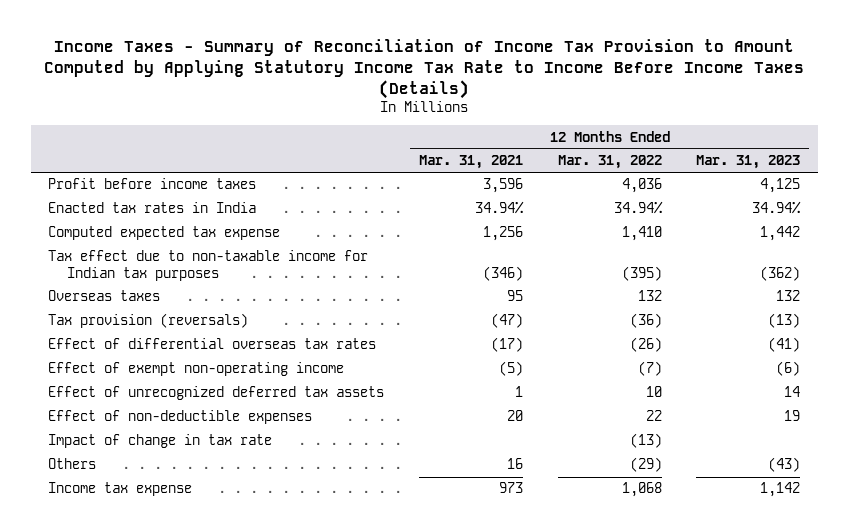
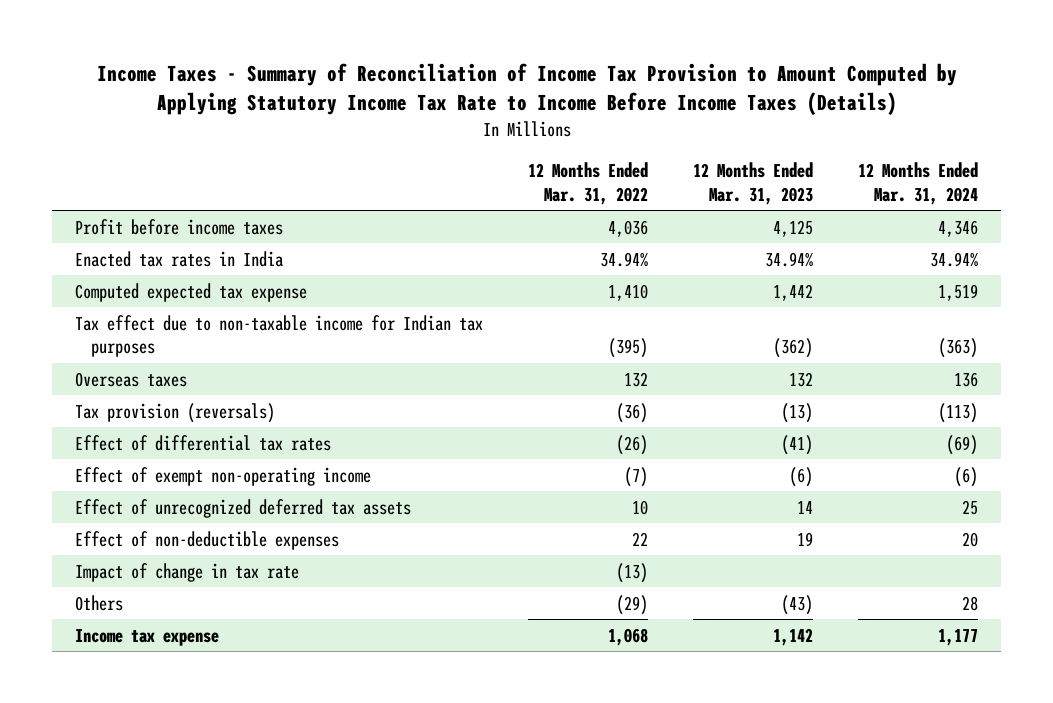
[419,155,524,170] Mar. 31, 2021 -> none
none -> [858,161,979,205] 12 Months Ended Mar. 31, 2024
[48,338,377,350] Effect of differential overseas tax rates -> [74,434,331,451] Effect of differential tax rates

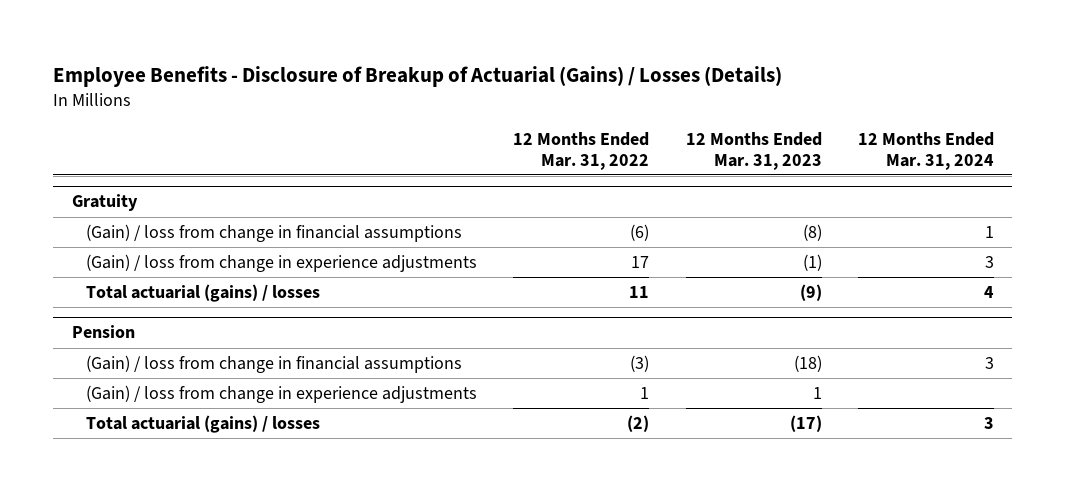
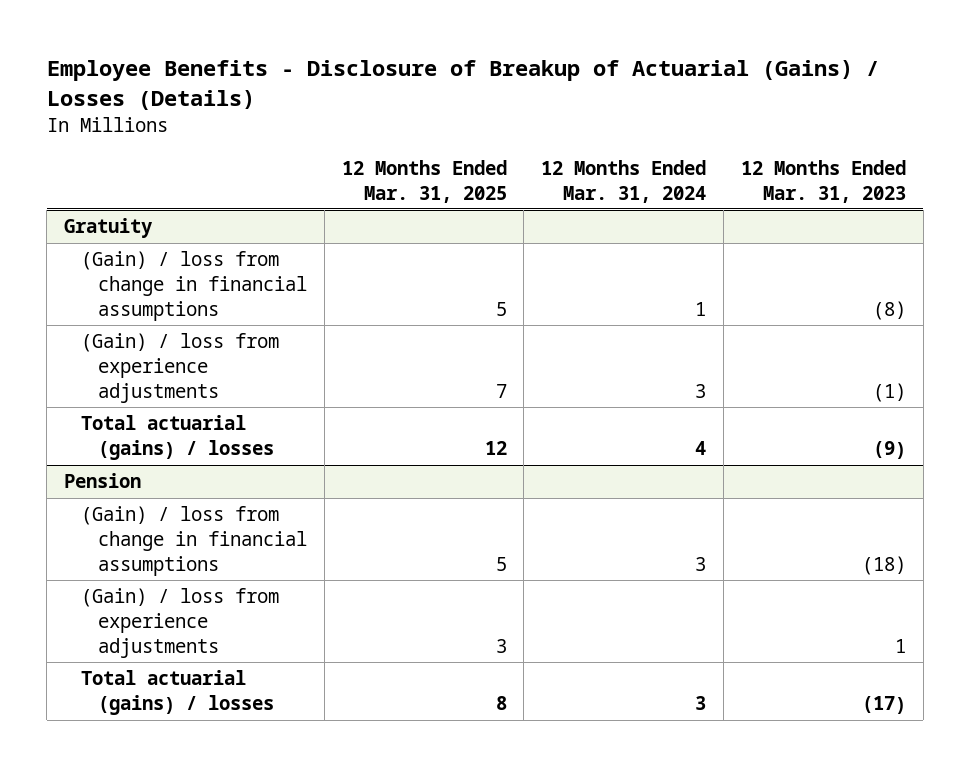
[513,131,650,170] 12 Months Ended Mar. 31, 2022 -> none
none -> [341,159,507,203] 12 Months Ended Mar. 31, 2025
[86,253,478,272] (Gain) / loss from change in experience adjustments -> [80,333,279,403] (Gain) / loss from experience adjustments
[86,384,478,403] (Gain) / loss from change in experience adjustments -> [80,588,279,658] (Gain) / loss from experience adjustments

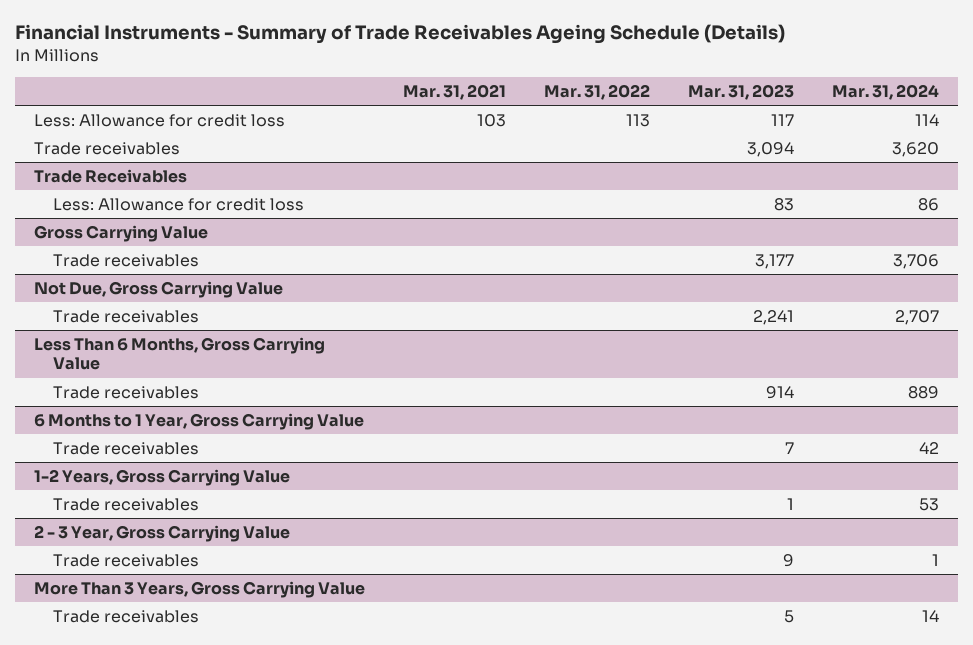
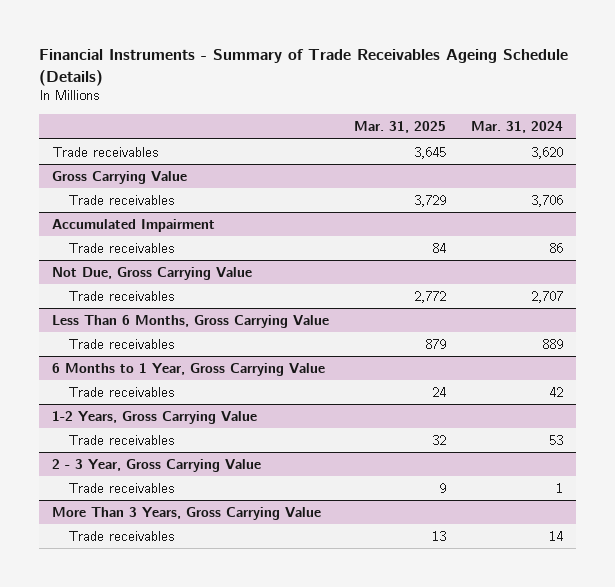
[402,83,506,100] Mar. 31, 2021 -> none
[543,83,650,100] Mar. 31, 2022 -> none
[687,83,794,100] Mar. 31, 2023 -> none
none -> [354,121,447,134] Mar. 31, 2025
[33,113,285,127] Less: Allowance for credit loss -> none
[33,168,187,183] Trade Receivables -> none
[52,197,304,211] Less: Allowance for credit loss -> none
none -> [51,218,215,232] Accumulated Impairment
none -> [67,242,174,253] Trade receivables

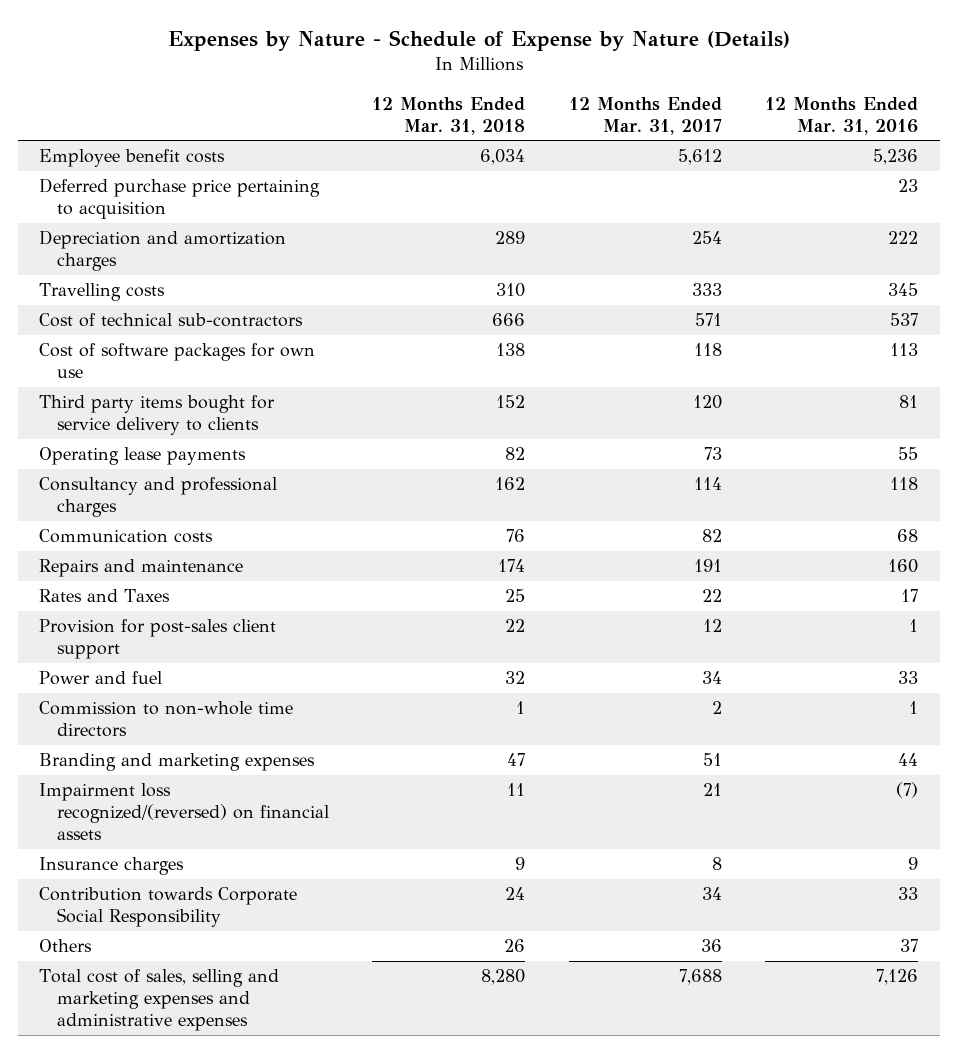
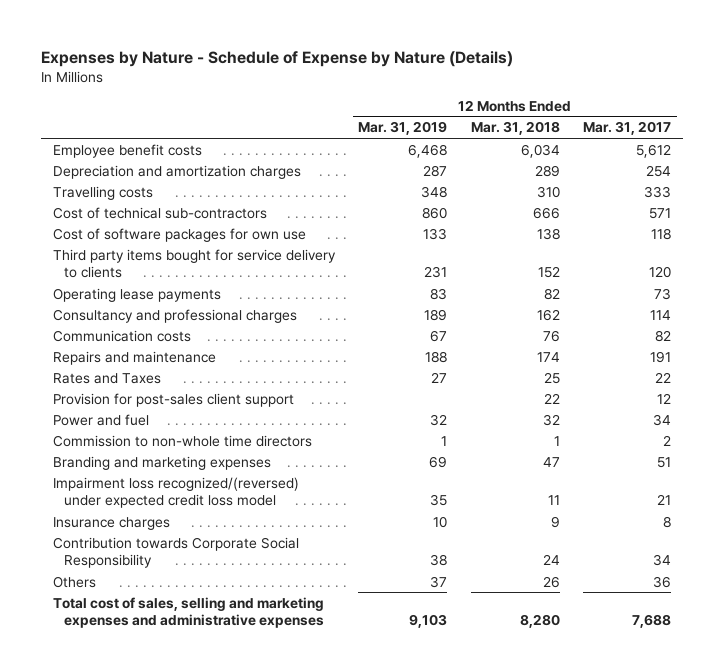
[764,96,918,135] 12 Months Ended Mar. 31, 2016 -> none
none -> [358,121,448,136] Mar. 31, 2019
[39,178,321,220] Deferred purchase price pertaining to acquisition -> none
[39,783,329,841] Impairment loss recognized/(reversed) on financial assets -> [53,476,300,509] Impairment loss recognized/(reversed) under expected credit loss model

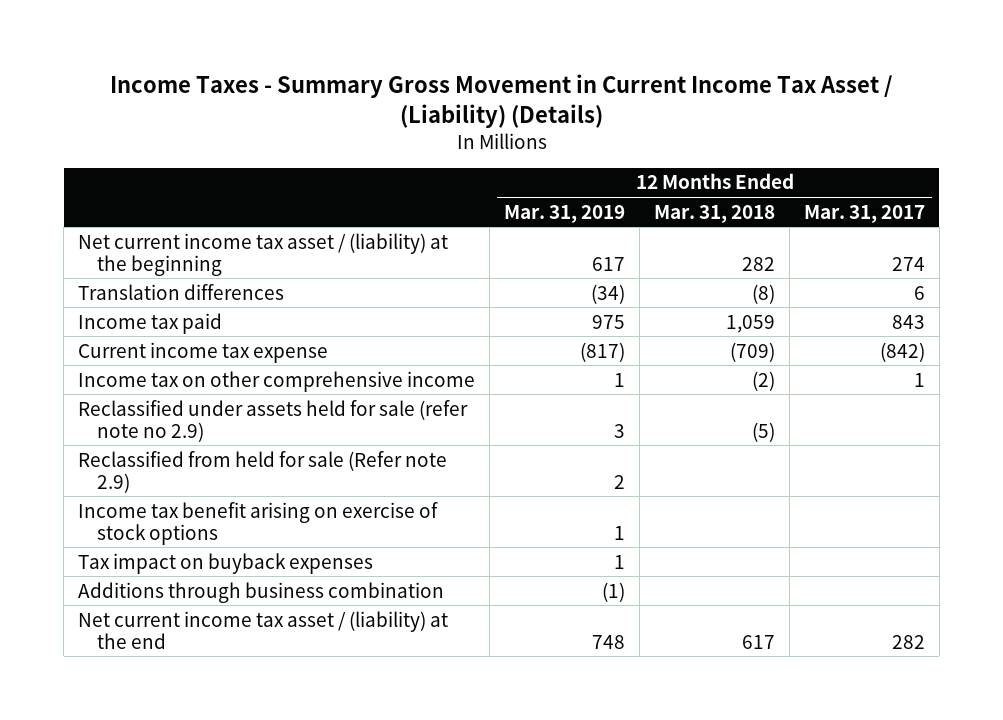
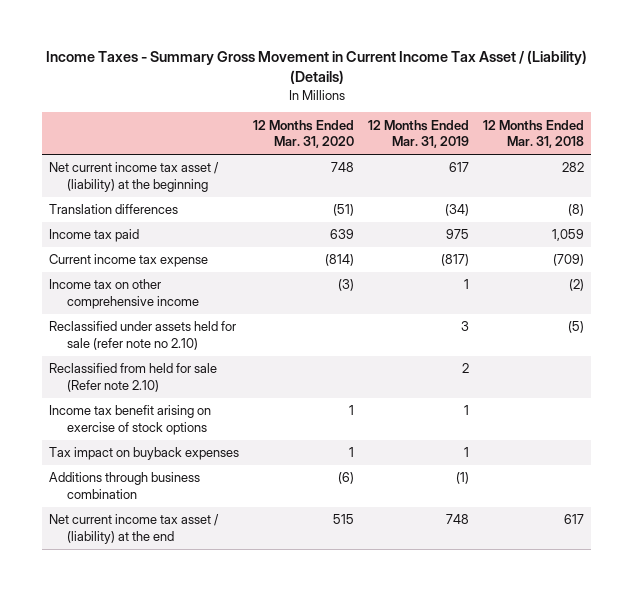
[803,204,925,223] Mar. 31, 2017 -> none
none -> [253,119,355,149] 12 Months Ended Mar. 31, 2020
[78,399,469,442] Reclassified under assets held for sale (refer note no 2.9) -> [49,321,237,350] Reclassified under assets held for sale (refer note no 2.10)
[78,450,448,493] Reclassified from held for sale (Refer note 2.9) -> [49,363,218,392] Reclassified from held for sale (Refer note 2.10)

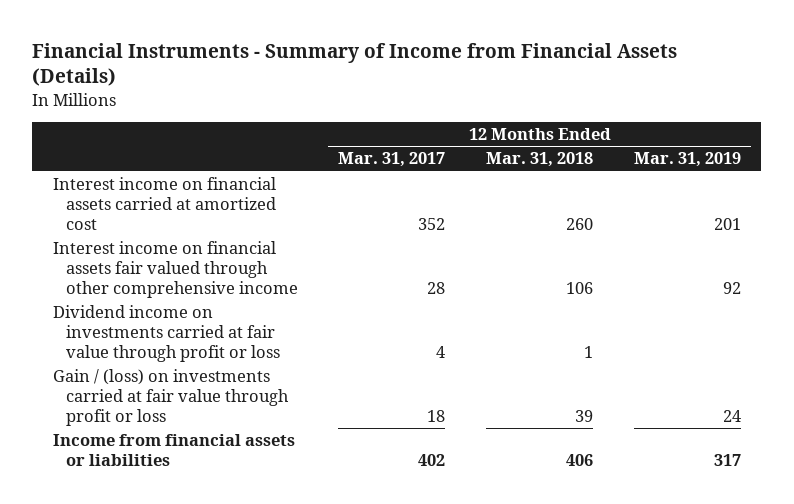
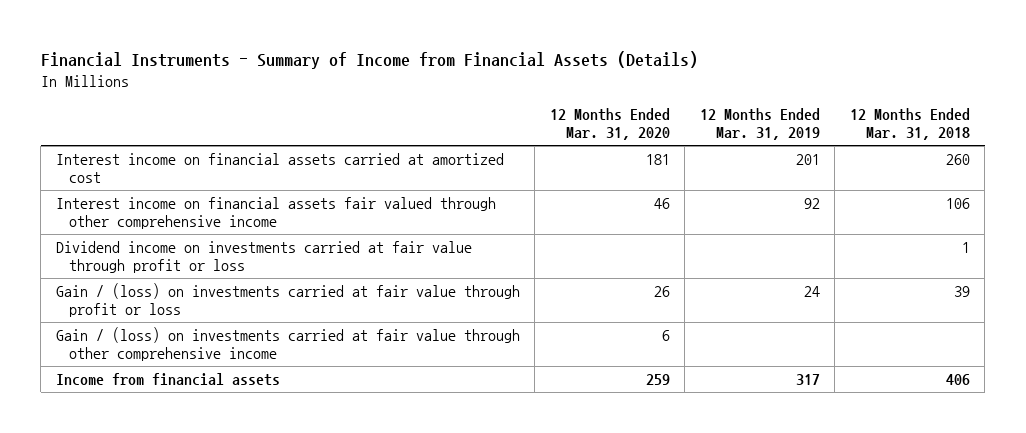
[338,152,446,168] Mar. 31, 2017 -> none
none -> [549,107,670,141] 12 Months Ended Mar. 31, 2020
none -> [55,326,520,362] Gain / (loss) on investments carried at fair value through other comprehensive income
[52,434,295,466] Income from financial assets or liabilities -> [55,372,280,386] Income from financial assets

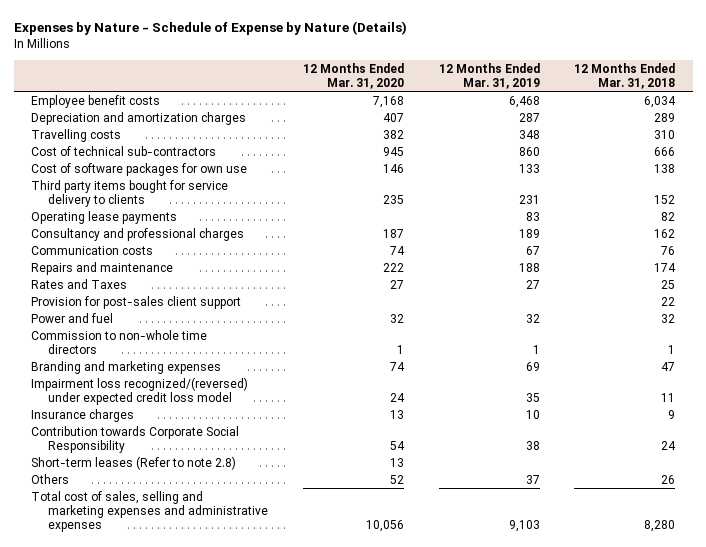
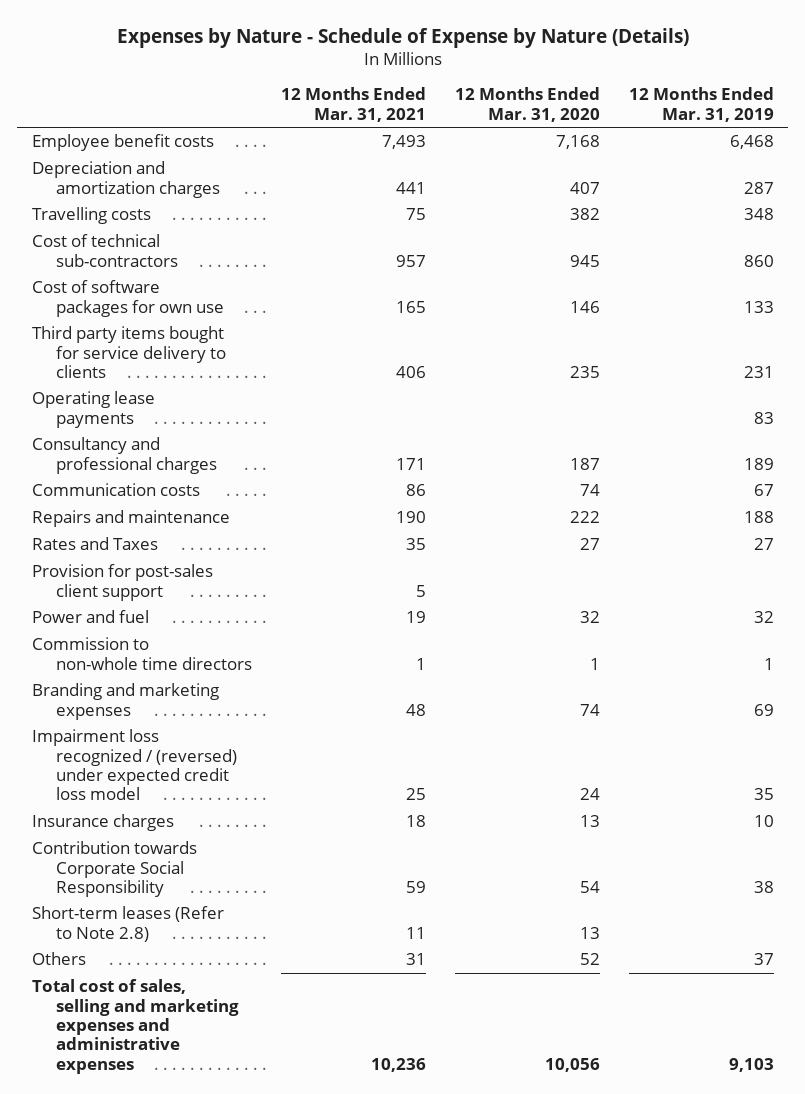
[574,62,676,89] 12 Months Ended Mar. 31, 2018 -> none
none -> [281,87,427,122] 12 Months Ended Mar. 31, 2021
[31,376,249,405] Impairment loss recognized/(reversed) under expected credit loss model -> [31,729,238,801] Impairment loss recognized / (reversed) under expected credit loss model
[31,455,237,470] Short-term leases (Refer to note 2.8) -> [31,906,224,942] Short-term leases (Refer to Note 2.8)

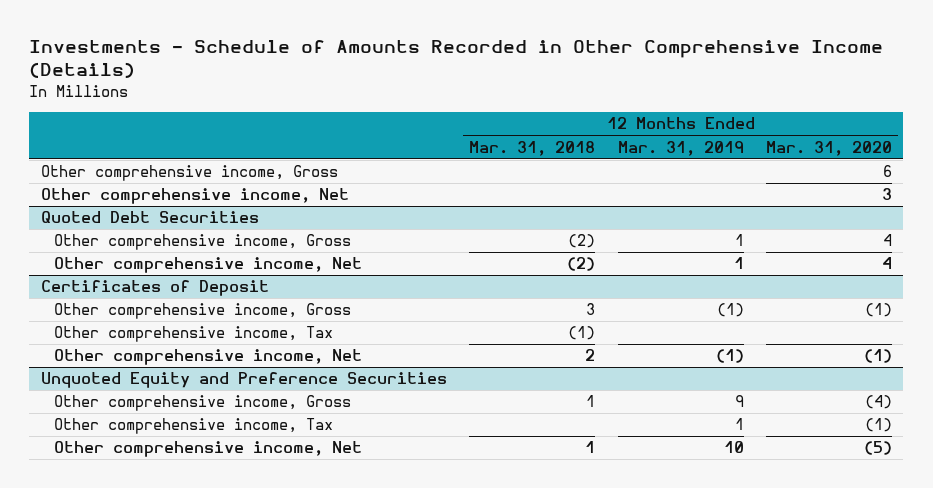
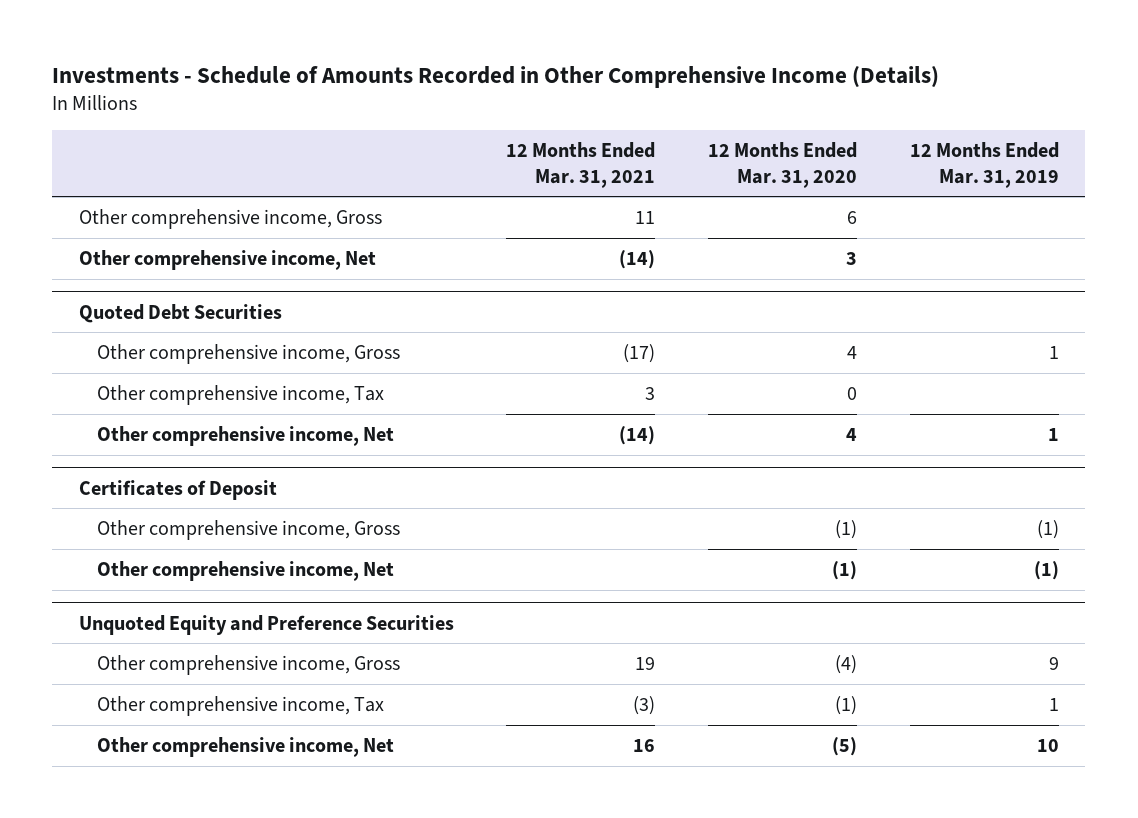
[469,140,596,156] Mar. 31, 2018 -> none
none -> [506,142,656,188] 12 Months Ended Mar. 31, 2021
none -> [96,384,384,405] Other comprehensive income, Tax
[53,326,333,343] Other comprehensive income, Tax -> none

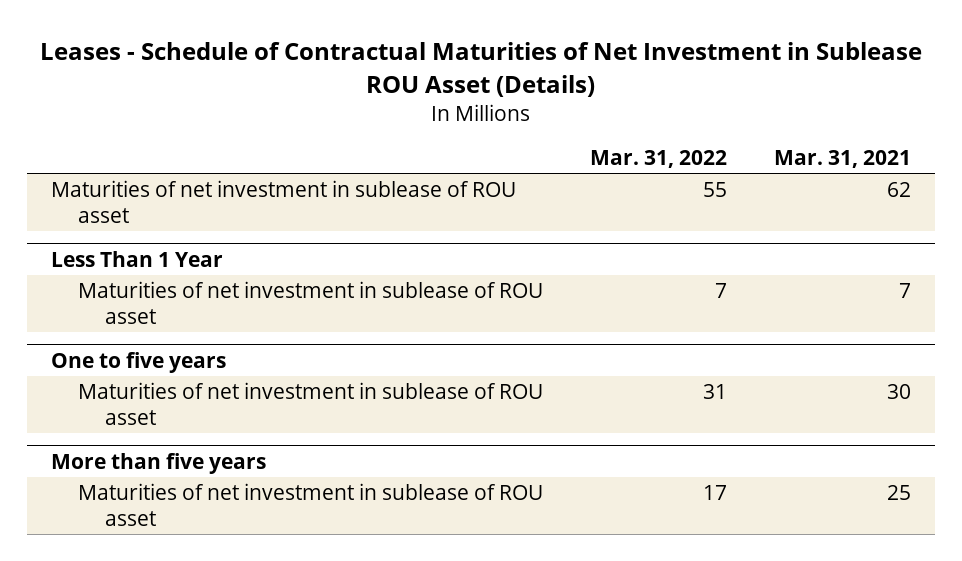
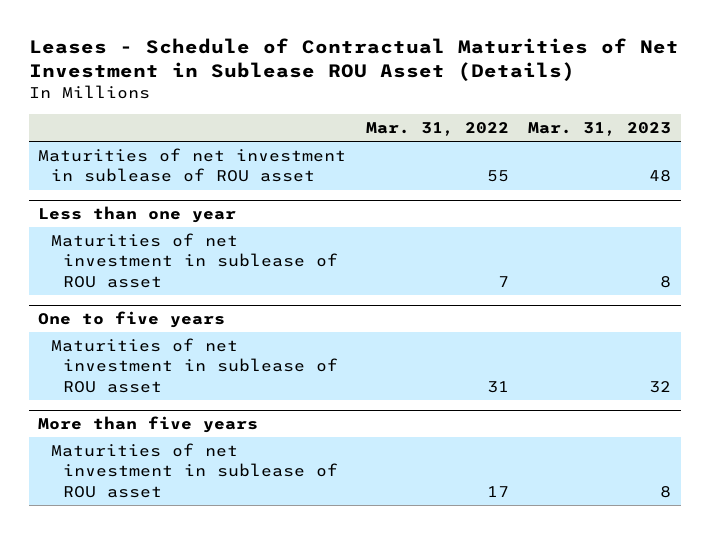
[774,149,912,168] Mar. 31, 2021 -> none
none -> [528,122,672,137] Mar. 31, 2023
[50,250,223,267] Less Than 1 Year -> [38,206,237,224] Less than one year

